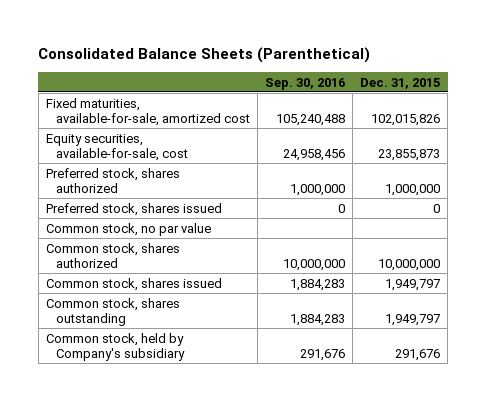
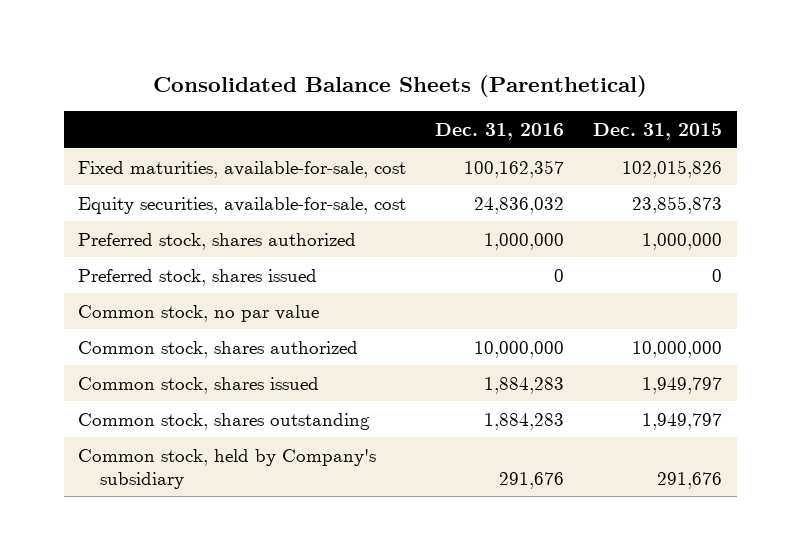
[265,77,346,90] Sep. 30, 2016 -> none
none -> [435,122,565,140] Dec. 31, 2016
[45,97,251,127] Fixed maturities, available-for-sale, amortized cost -> [78,160,407,178] Fixed maturities, available-for-sale, cost

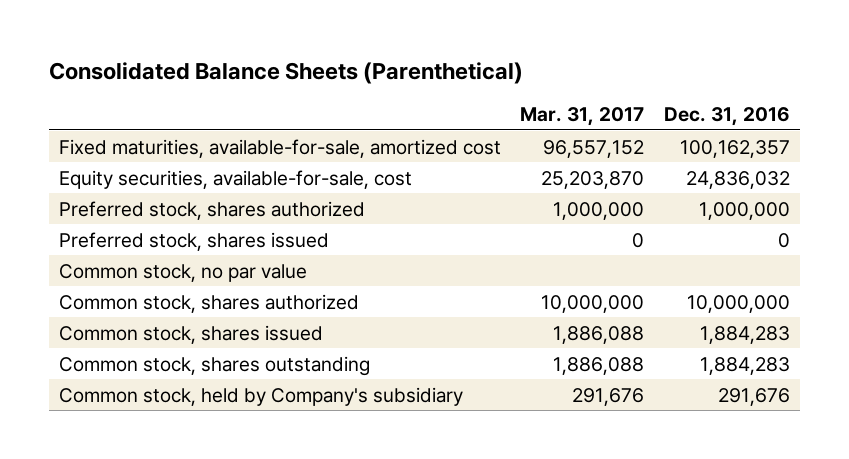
[593,122,723,140] Dec. 31, 2015 -> none
none -> [520,106,645,126] Mar. 31, 2017
[78,160,407,178] Fixed maturities, available-for-sale, cost -> [58,138,501,158] Fixed maturities, available-for-sale, amortized cost

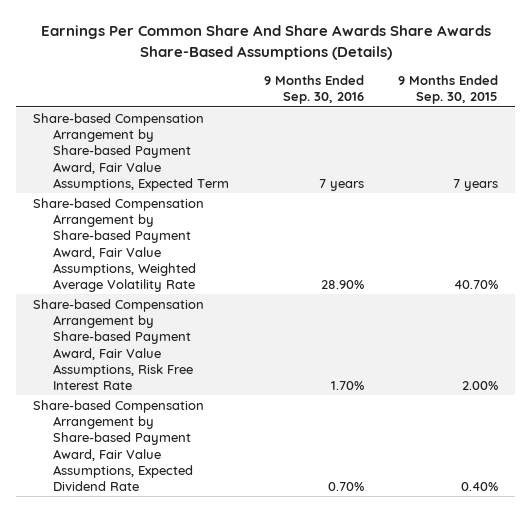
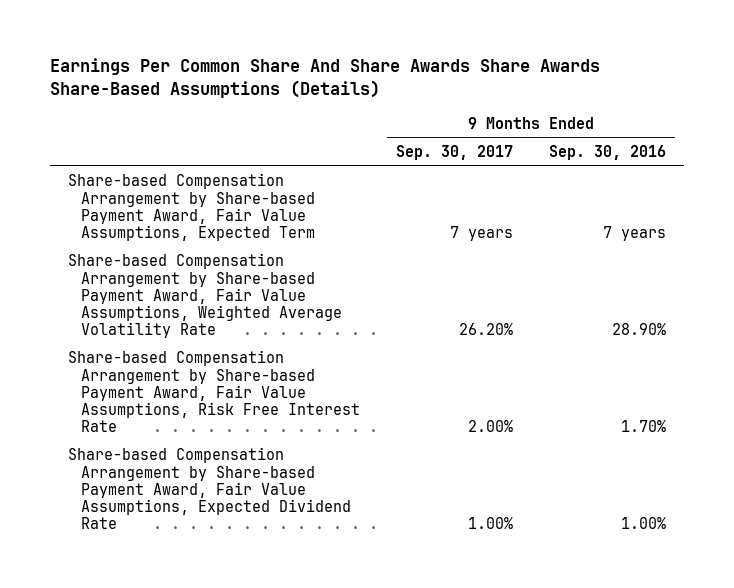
[398,74,499,105] 9 Months Ended Sep. 30, 2015 -> none
none -> [395,145,513,161] Sep. 30, 2017
[327,481,364,491] 0.70% -> [621,517,667,530] 1.00%

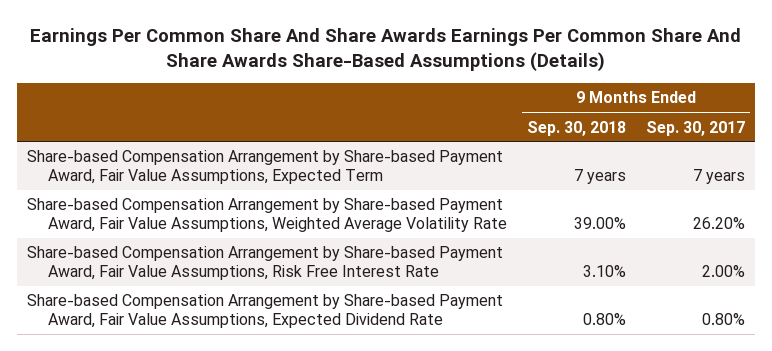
[49,58,600,99] Earnings Per Common Share And Share Awards Share Awards Share-Based Assumptions (Details) -> [29,27,741,71] Earnings Per Common Share And Share Awards Earnings Per Common Share And Share Awards Share-Based Assumptions (Details)
[549,145,667,161] Sep. 30, 2016 -> none
none -> [526,120,626,136] Sep. 30, 2018
[467,517,513,530] 1.00% -> [701,313,745,326] 0.80%

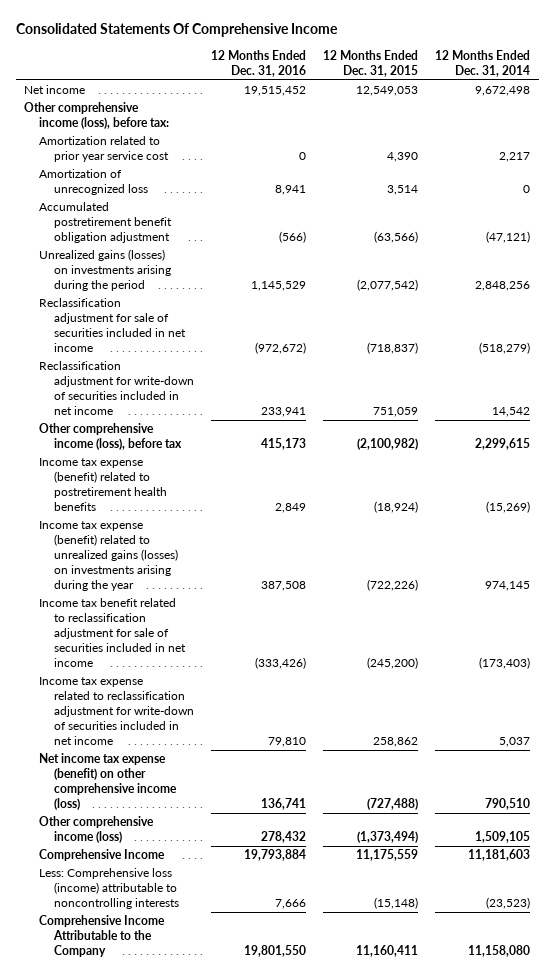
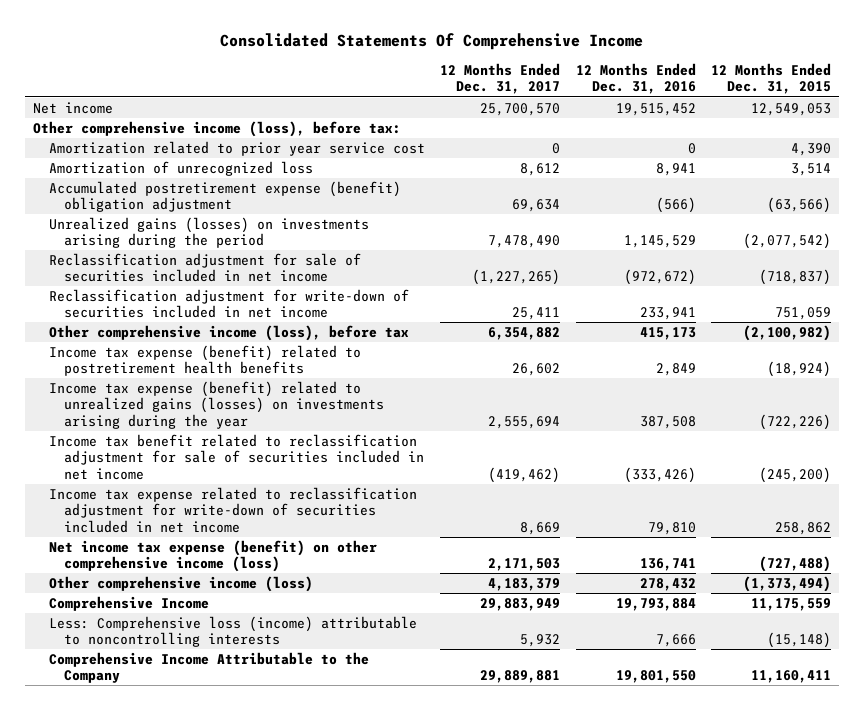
[435,49,531,77] 12 Months Ended Dec. 31, 2014 -> none
none -> [440,62,561,95] 12 Months Ended Dec. 31, 2017
[39,202,173,244] Accumulated postretirement benefit obligation adjustment -> [48,180,401,213] Accumulated postretirement expense (benefit) obligation adjustment

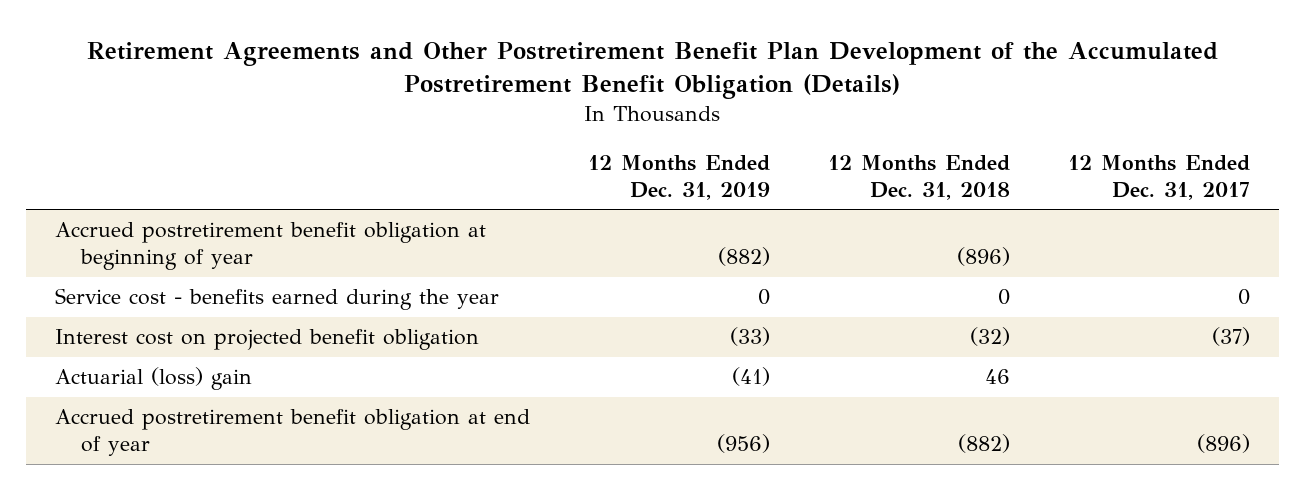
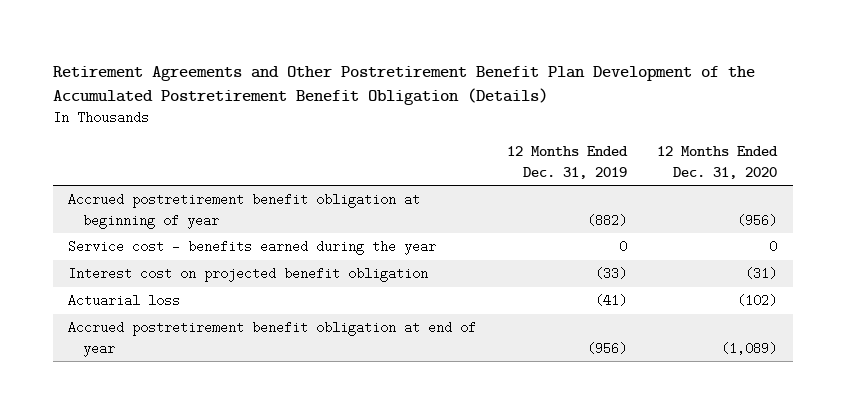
[827,154,1010,200] 12 Months Ended Dec. 31, 2018 -> none
[1067,154,1250,200] 12 Months Ended Dec. 31, 2017 -> none
none -> [657,146,779,179] 12 Months Ended Dec. 31, 2020
[54,367,252,391] Actuarial (loss) gain -> [67,294,180,308] Actuarial loss

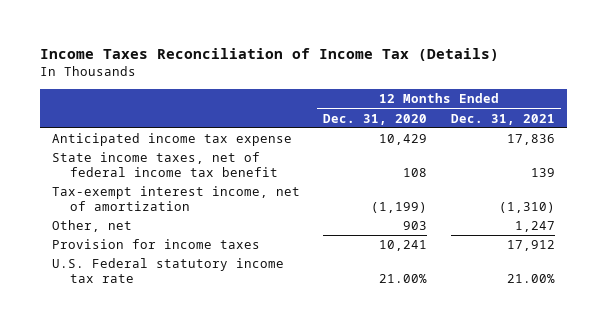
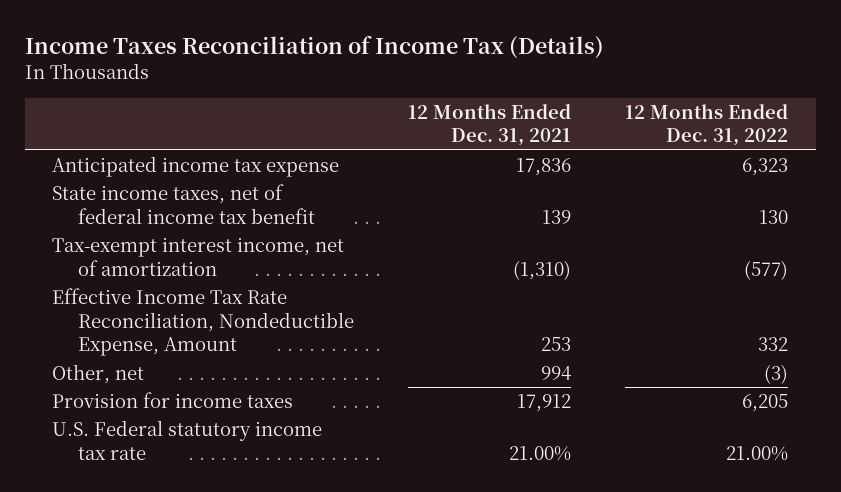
[323,113,428,125] Dec. 31, 2020 -> none
none -> [625,103,789,147] 12 Months Ended Dec. 31, 2022
none -> [52,287,354,357] Effective Income Tax Rate Reconciliation, Nondeductible Expense, Amount
[515,221,556,233] 1,247 -> [540,365,571,380] 994

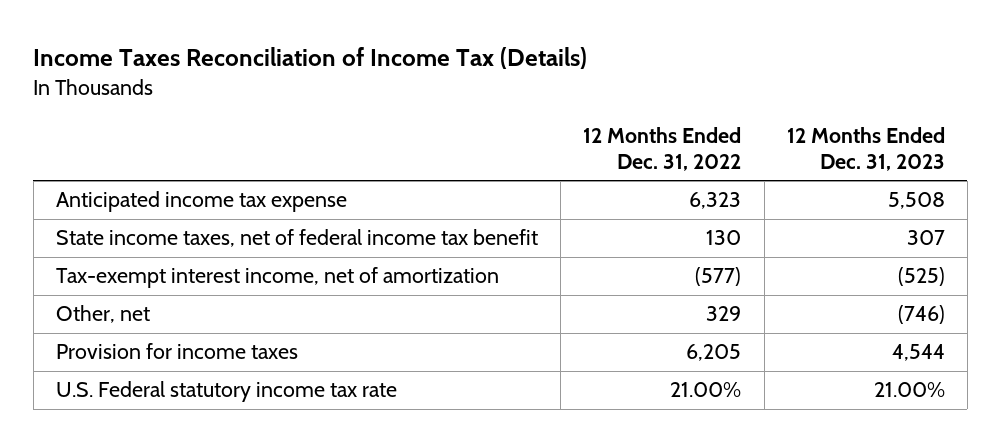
[407,103,571,147] 12 Months Ended Dec. 31, 2021 -> none
none -> [786,127,945,171] 12 Months Ended Dec. 31, 2023
[52,287,354,357] Effective Income Tax Rate Reconciliation, Nondeductible Expense, Amount -> none
[764,363,789,384] (3) -> [706,306,742,322] 329

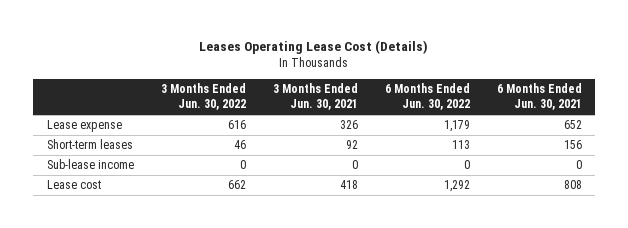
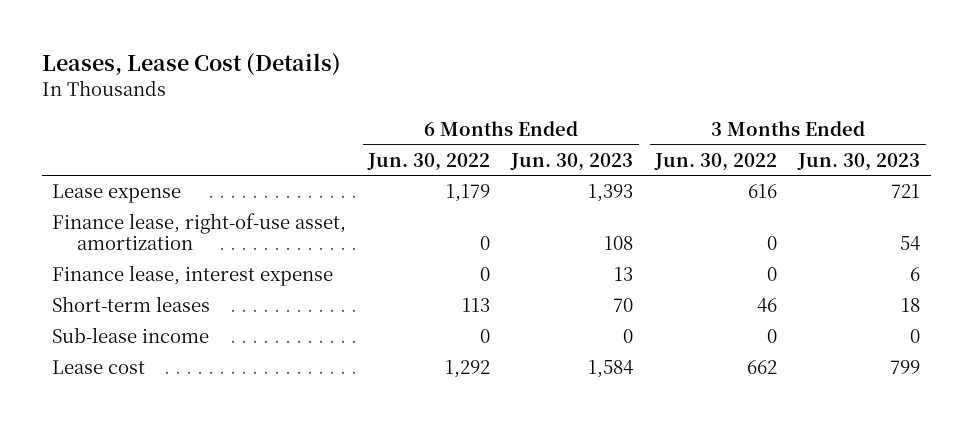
[199,40,429,55] Leases Operating Lease Cost (Details) -> [41,52,341,76] Leases, Lease Cost (Details)
[272,83,358,111] 3 Months Ended Jun. 30, 2021 -> none
[496,83,582,111] 6 Months Ended Jun. 30, 2021 -> none
none -> [510,152,634,171] Jun. 30, 2023
none -> [797,152,921,171] Jun. 30, 2023
none -> [52,213,347,251] Finance lease, right-of-use asset, amortization
none -> [52,265,334,287] Finance lease, interest expense

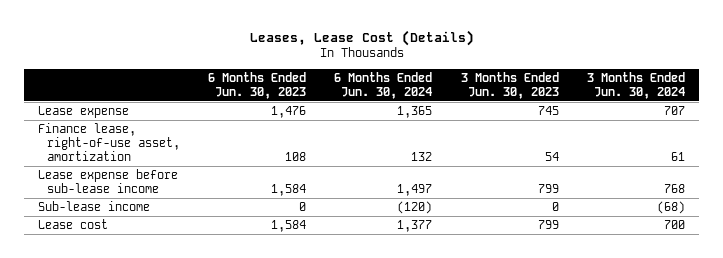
[366,152,490,171] Jun. 30, 2022 -> none
[653,152,777,171] Jun. 30, 2022 -> none
none -> [334,71,433,99] 6 Months Ended Jun. 30, 2024
none -> [586,71,685,99] 3 Months Ended Jun. 30, 2024
[588,184,634,203] 1,393 -> [271,106,307,119] 1,476
[891,184,921,199] 721 -> [537,106,559,116] 745
[52,265,334,287] Finance lease, interest expense -> none
[52,296,211,313] Short-term leases -> none
none -> [38,169,179,194] Lease expense before sub-lease income

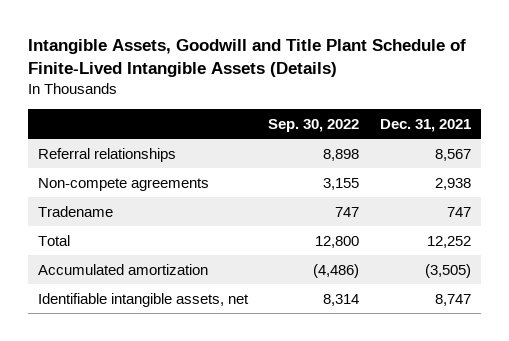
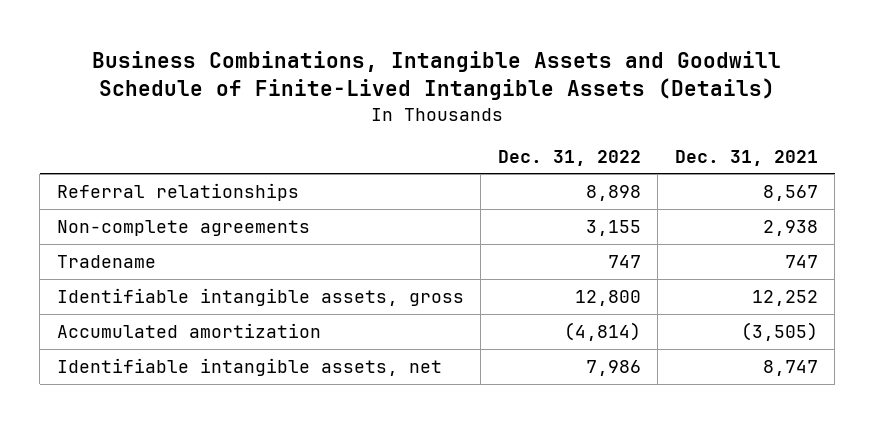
[28,39,467,78] Intangible Assets, Goodwill and Title Plant Schedule of Finite-Lived Intangible Assets (Details) -> [92,50,782,101] Business Combinations, Intangible Assets and Goodwill Schedule of Finite-Lived Intangible Assets (Details)
[268,118,360,132] Sep. 30, 2022 -> none
none -> [497,149,641,166] Dec. 31, 2022
[38,177,210,191] Non-compete agreements -> [56,219,310,236] Non-complete agreements
[38,234,71,246] Total -> [56,287,464,306] Identifiable intangible assets, gross

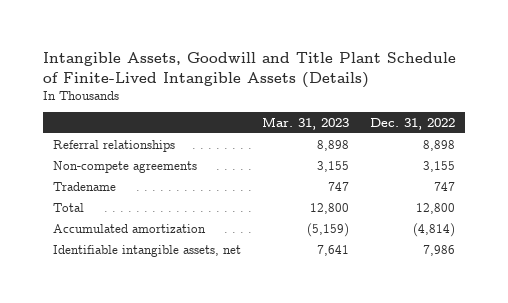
[92,50,782,101] Business Combinations, Intangible Assets and Goodwill Schedule of Finite-Lived Intangible Assets (Details) -> [43,51,457,88] Intangible Assets, Goodwill and Title Plant Schedule of Finite-Lived Intangible Assets (Details)
[674,149,818,166] Dec. 31, 2021 -> none
none -> [262,117,350,131] Mar. 31, 2023
[56,219,310,236] Non-complete agreements -> [53,160,198,173] Non-compete agreements
[56,287,464,306] Identifiable intangible assets, gross -> [53,202,85,212] Total

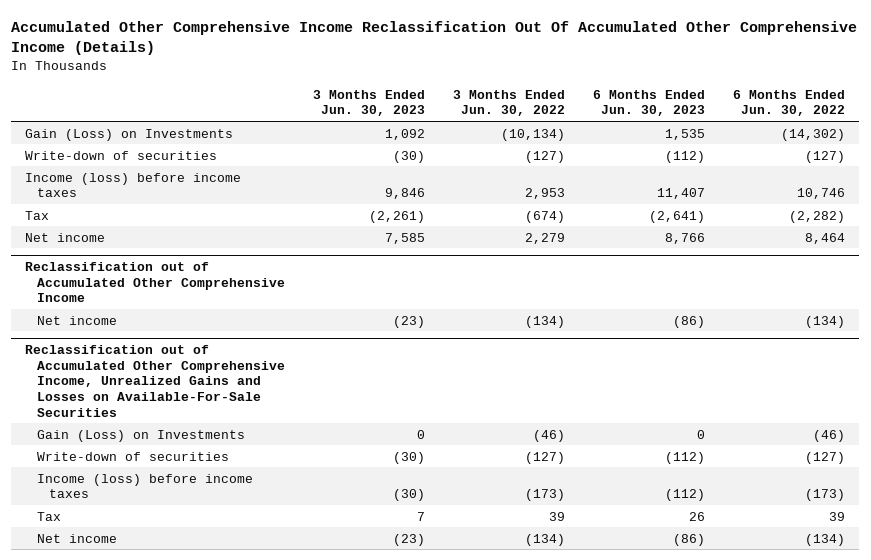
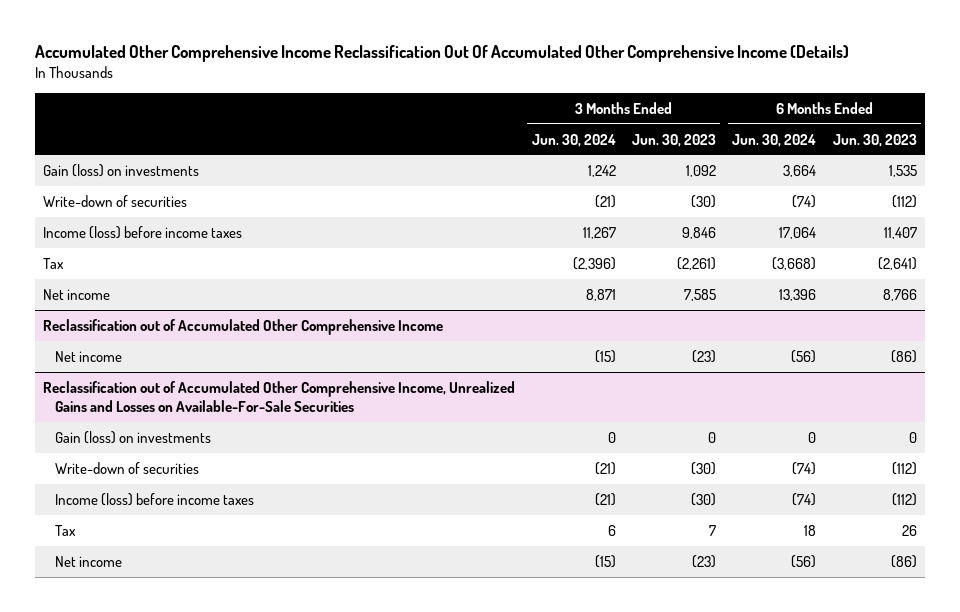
[453,89,566,117] 3 Months Ended Jun. 30, 2022 -> none
[733,89,846,117] 6 Months Ended Jun. 30, 2022 -> none
none -> [531,133,616,147] Jun. 30, 2024
none -> [732,133,817,147] Jun. 30, 2024
[25,128,234,141] Gain (Loss) on Investments -> [43,163,200,177] Gain (loss) on investments
[37,429,246,442] Gain (Loss) on Investments -> [55,430,212,444] Gain (loss) on investments

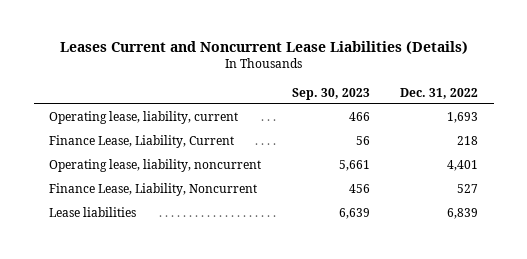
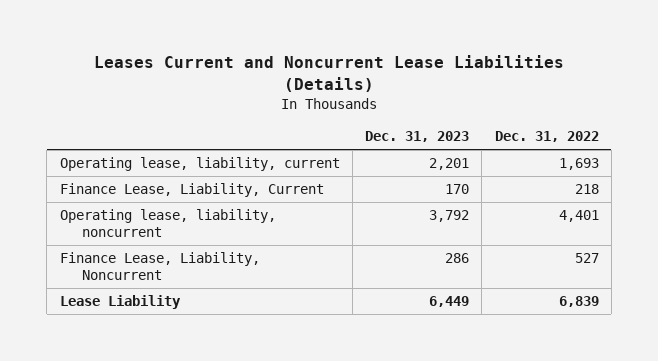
[291,87,370,100] Sep. 30, 2023 -> none
none -> [365,131,470,143] Dec. 31, 2023
[48,207,136,218] Lease liabilities -> [59,295,181,310] Lease Liability

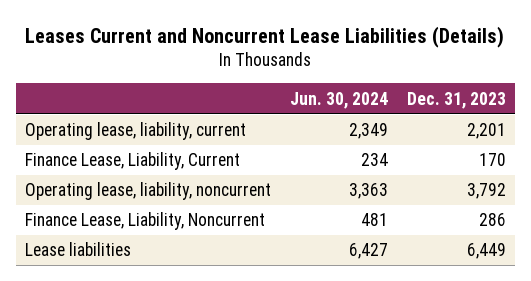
[494,131,599,143] Dec. 31, 2022 -> none
none -> [289,91,388,109] Jun. 30, 2024
[59,295,181,310] Lease Liability -> [25,242,132,257] Lease liabilities

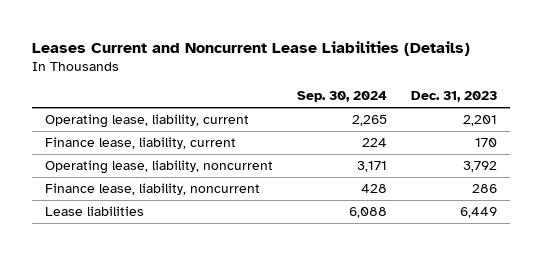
[289,91,388,109] Jun. 30, 2024 -> none
none -> [296,91,387,103] Sep. 30, 2024
[25,152,241,171] Finance Lease, Liability, Current -> [44,137,236,150] Finance lease, liability, current
[25,212,266,231] Finance Lease, Liability, Noncurrent -> [44,183,260,196] Finance lease, liability, noncurrent

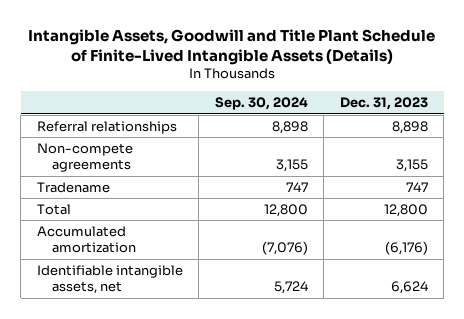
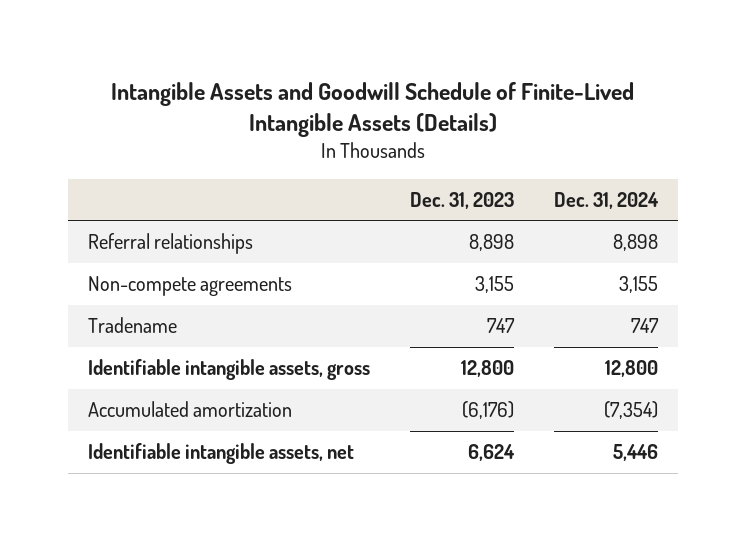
[28,28,436,65] Intangible Assets, Goodwill and Title Plant Schedule of Finite-Lived Intangible Assets (Details) -> [111,81,635,138] Intangible Assets and Goodwill Schedule of Finite-Lived Intangible Assets (Details)
[214,97,308,111] Sep. 30, 2024 -> none
none -> [554,191,660,209] Dec. 31, 2024
[36,203,71,215] Total -> [88,359,371,381] Identifiable intangible assets, gross

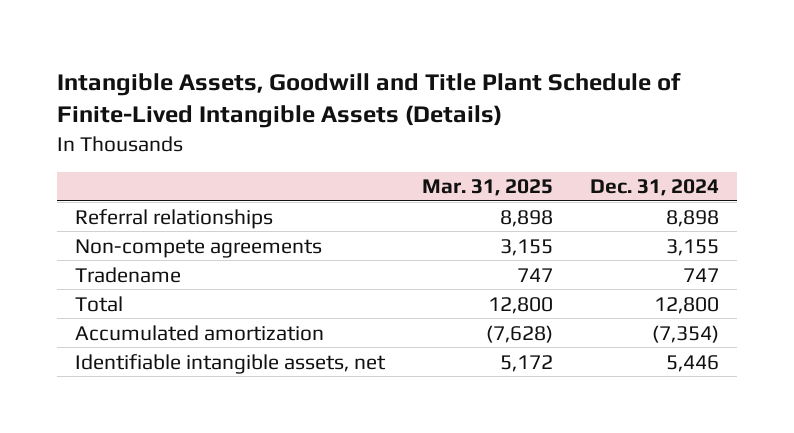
[111,81,635,138] Intangible Assets and Goodwill Schedule of Finite-Lived Intangible Assets (Details) -> [56,71,681,129] Intangible Assets, Goodwill and Title Plant Schedule of Finite-Lived Intangible Assets (Details)
[410,191,515,209] Dec. 31, 2023 -> none
none -> [421,179,553,197] Mar. 31, 2025
[88,359,371,381] Identifiable intangible assets, gross -> [75,295,124,312] Total

